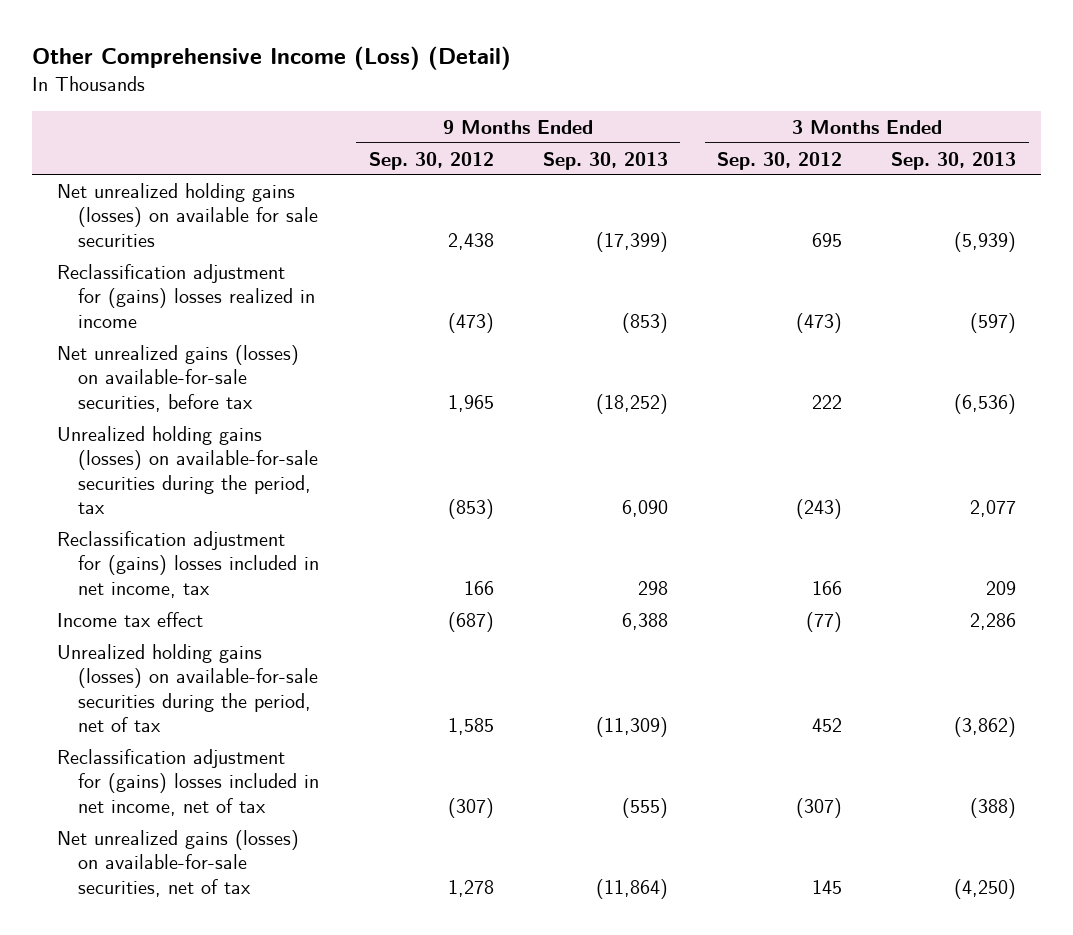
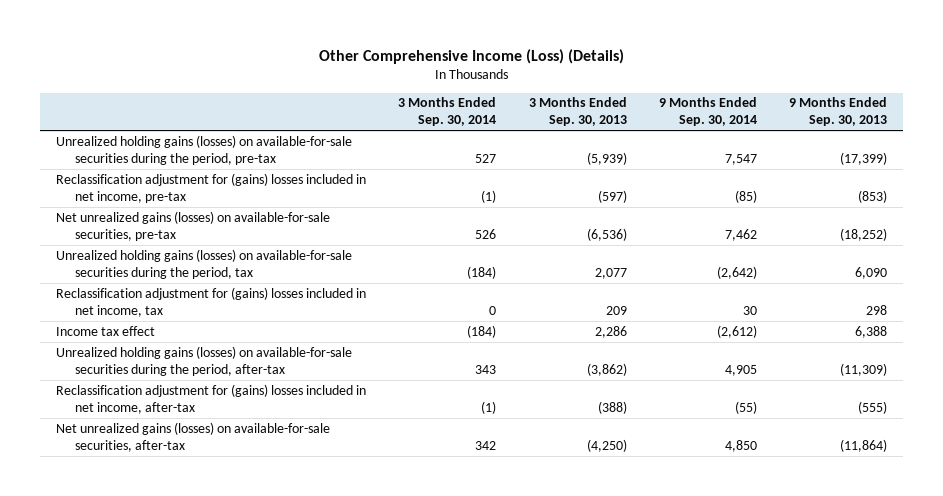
[32,45,512,70] Other Comprehensive Income (Loss) (Detail) -> [318,48,624,64] Other Comprehensive Income (Loss) (Details)
[368,151,494,170] Sep. 30, 2012 -> none
[717,151,843,170] Sep. 30, 2012 -> none
none -> [398,97,497,127] 3 Months Ended Sep. 30, 2014
none -> [658,97,757,127] 9 Months Ended Sep. 30, 2014
[56,182,319,247] Net unrealized holding gains (losses) on available for sale securities -> [55,134,352,165] Unrealized holding gains (losses) on available-for-sale securities during the period, pre-tax
[56,263,316,328] Reclassification adjustment for (gains) losses realized in income -> [55,172,366,203] Reclassification adjustment for (gains) losses included in net income, pre-tax
[56,344,299,412] Net unrealized gains (losses) on available-for-sale securities, before tax -> [55,210,330,241] Net unrealized gains (losses) on available-for-sale securities, pre-tax
[56,643,319,733] Unrealized holding gains (losses) on available-for-sale securities during the period, net of tax -> [55,345,352,376] Unrealized holding gains (losses) on available-for-sale securities during the period, after-tax
[56,748,320,816] Reclassification adjustment for (gains) losses included in net income, net of tax -> [55,383,366,414] Reclassification adjustment for (gains) losses included in net income, after-tax
[56,829,299,897] Net unrealized gains (losses) on available-for-sale securities, net of tax -> [55,421,330,452] Net unrealized gains (losses) on available-for-sale securities, after-tax

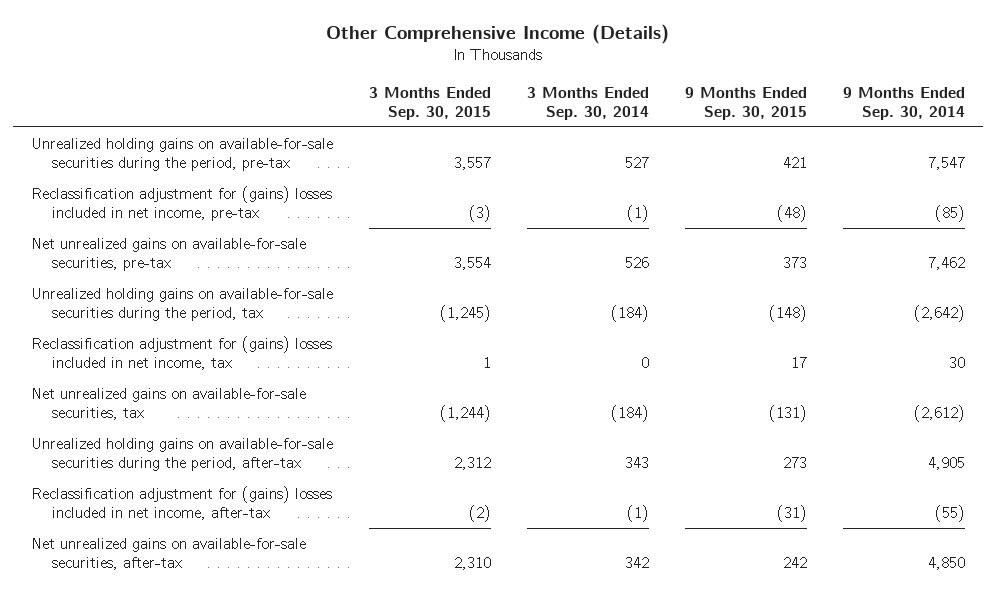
[318,48,624,64] Other Comprehensive Income (Loss) (Details) -> [326,23,670,44] Other Comprehensive Income (Details)
[528,97,627,127] 3 Months Ended Sep. 30, 2013 -> none
[789,97,888,127] 9 Months Ended Sep. 30, 2013 -> none
none -> [369,86,492,120] 3 Months Ended Sep. 30, 2015
none -> [685,86,808,120] 9 Months Ended Sep. 30, 2015
[55,134,352,165] Unrealized holding gains (losses) on available-for-sale securities during the period, pre-tax -> [31,138,334,172] Unrealized holding gains on available-for-sale securities during the period, pre-tax
[55,210,330,241] Net unrealized gains (losses) on available-for-sale securities, pre-tax -> [31,238,307,272] Net unrealized gains on available-for-sale securities, pre-tax
[55,248,352,279] Unrealized holding gains (losses) on available-for-sale securities during the period, tax -> [31,288,334,322] Unrealized holding gains on available-for-sale securities during the period, tax
[55,325,155,336] Income tax effect -> [31,388,307,421] Net unrealized gains on available-for-sale securities, tax
[55,345,352,376] Unrealized holding gains (losses) on available-for-sale securities during the period, after-tax -> [31,438,334,472] Unrealized holding gains on available-for-sale securities during the period, after-tax
[55,421,330,452] Net unrealized gains (losses) on available-for-sale securities, after-tax -> [31,538,307,571] Net unrealized gains on available-for-sale securities, after-tax

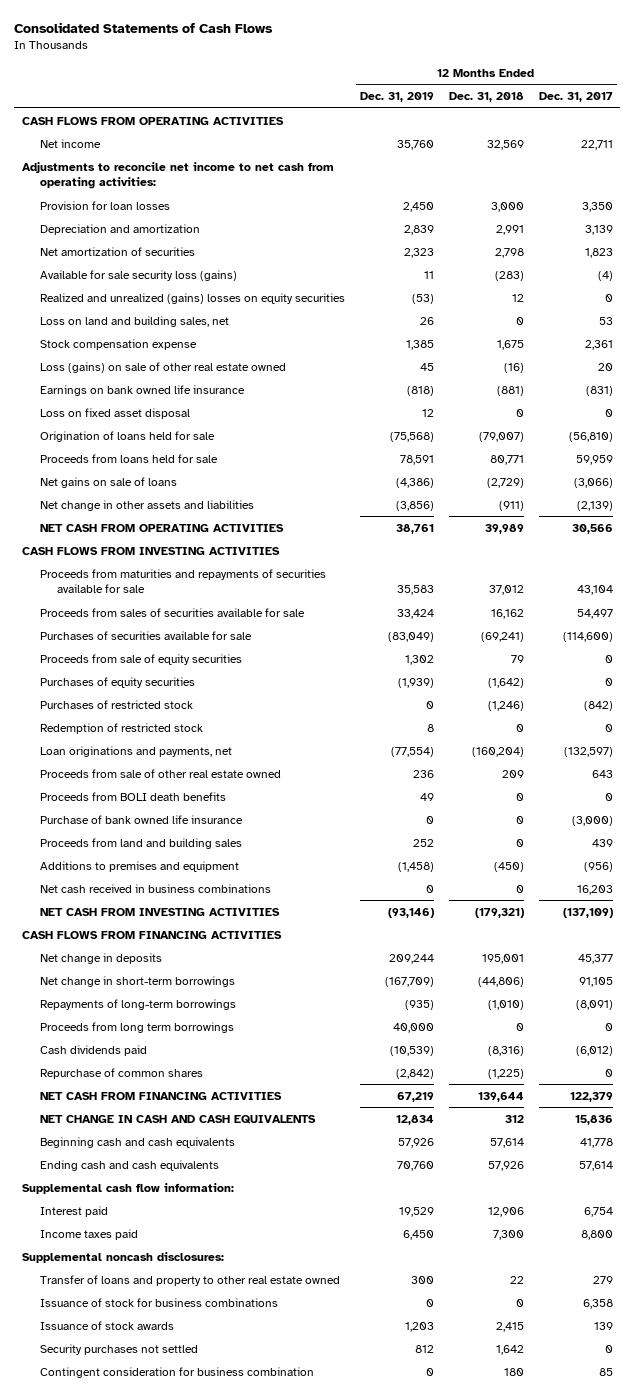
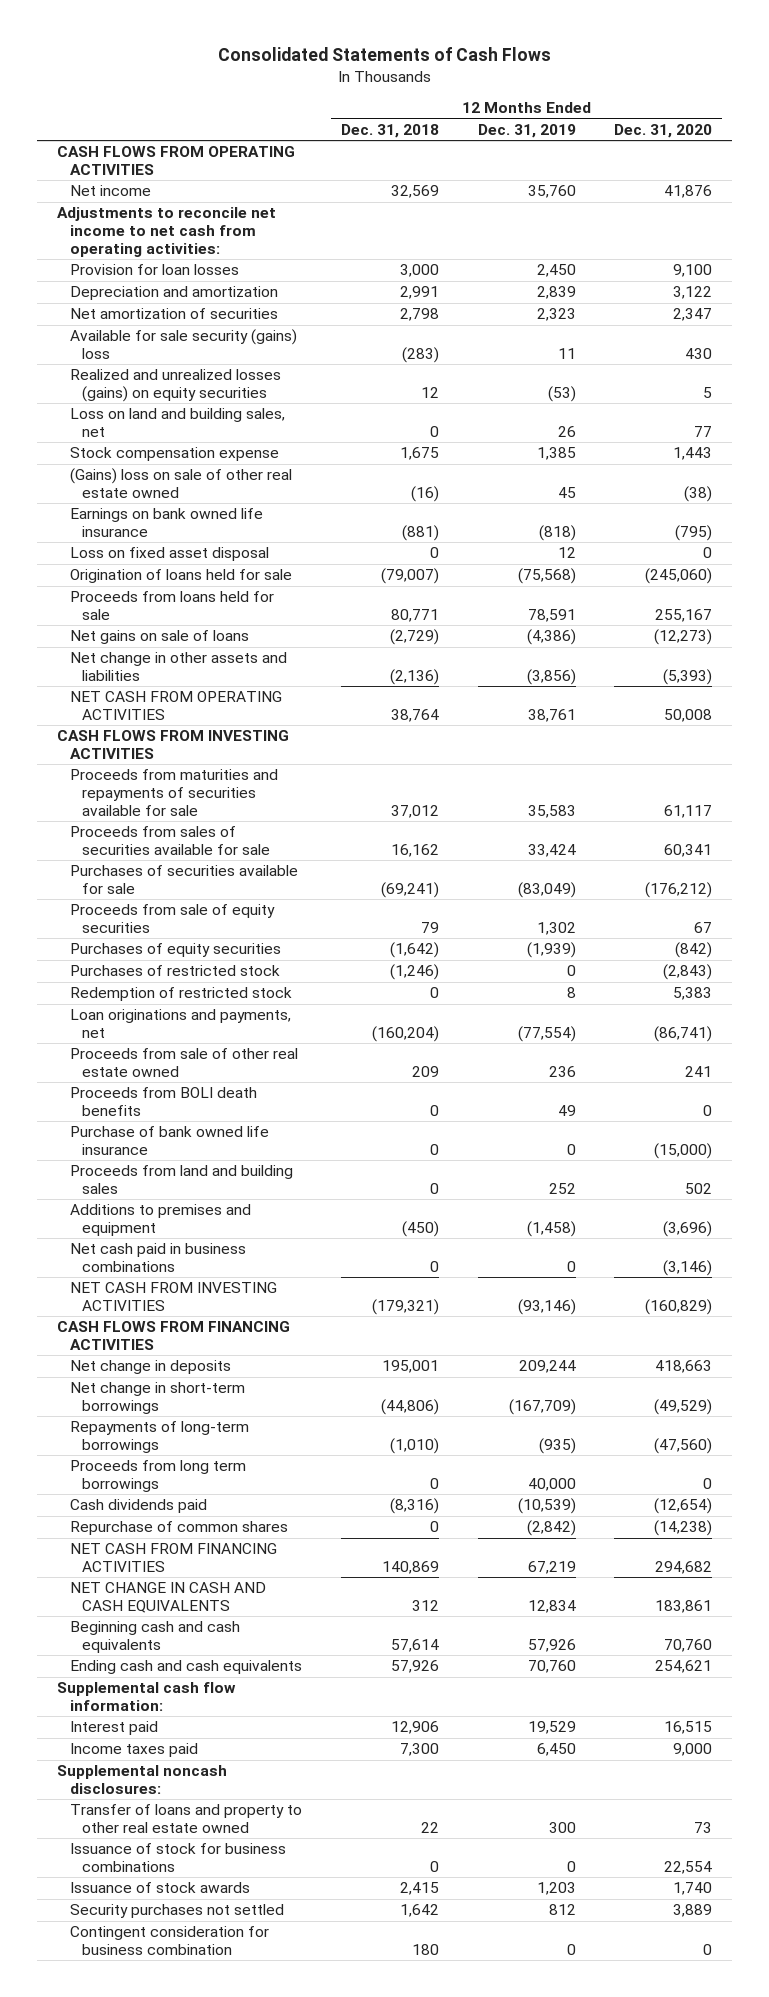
[538,92,613,103] Dec. 31, 2017 -> none
none -> [614,123,713,138] Dec. 31, 2020
[39,269,237,281] Available for sale security loss (gains) -> [69,329,297,359] Available for sale security (gains) loss
[39,292,345,304] Realized and unrealized (gains) losses on equity securities -> [69,369,281,402] Realized and unrealized losses (gains) on equity securities
[39,361,286,373] Loss (gains) on sale of other real estate owned -> [69,468,292,498] (Gains) loss on sale of other real estate owned
[498,500,524,511] (911) -> [389,668,439,685] (2,136)
[484,523,524,534] 39,989 -> [390,708,439,722] 38,764
[39,883,271,893] Net cash received in business combinations -> [69,1243,246,1272] Net cash paid in business combinations
[487,1068,524,1079] (1,225) -> [429,1521,439,1533] 0
[477,1091,524,1102] 139,644 -> [381,1560,439,1574] 140,869

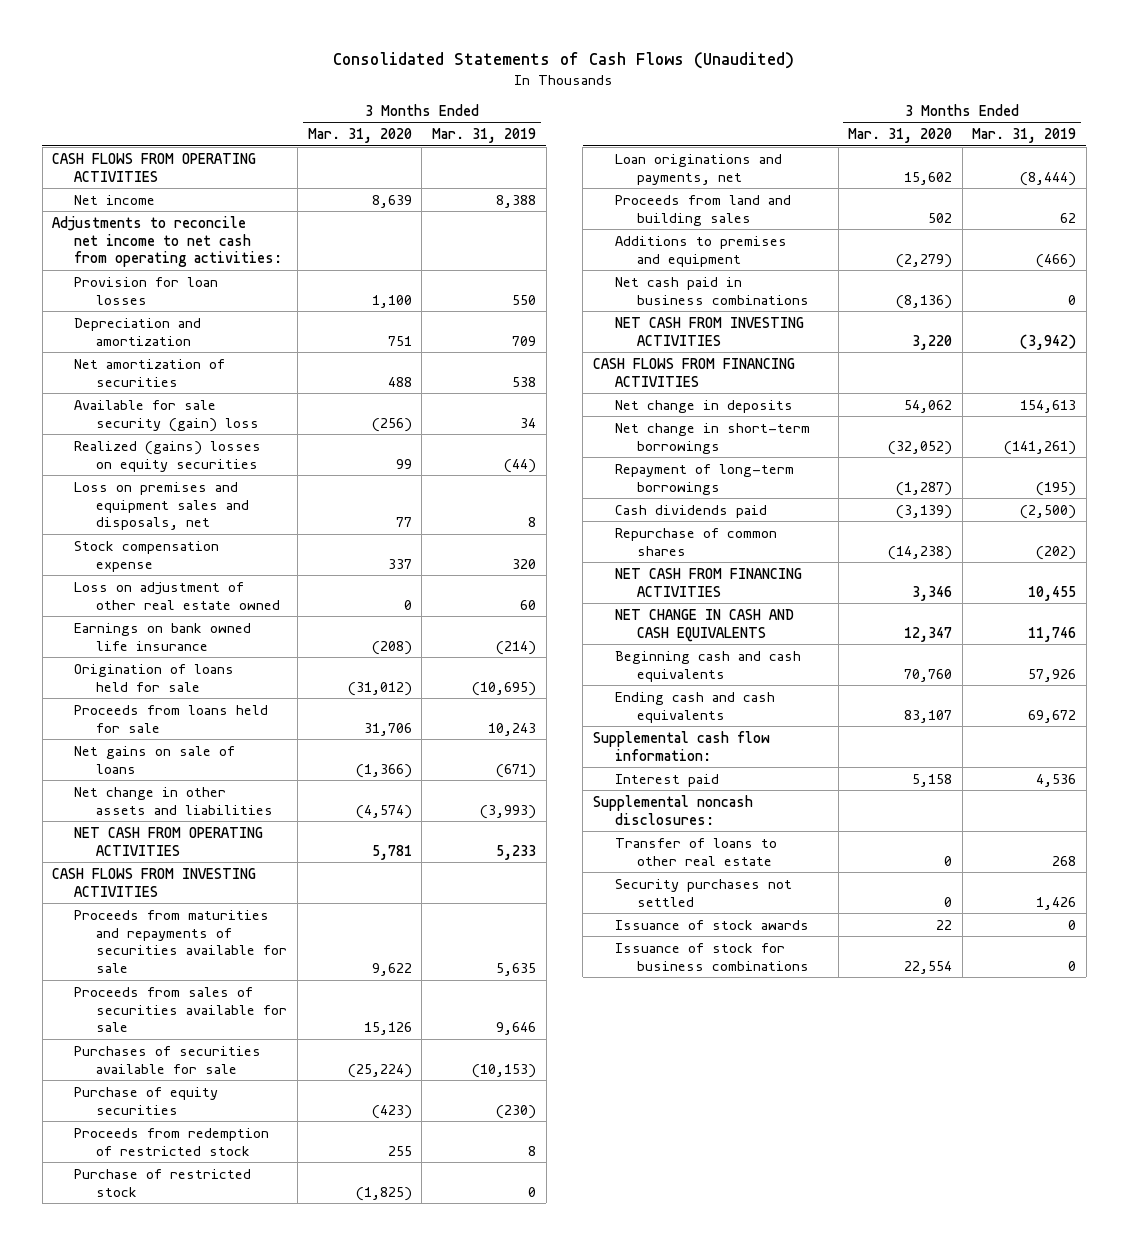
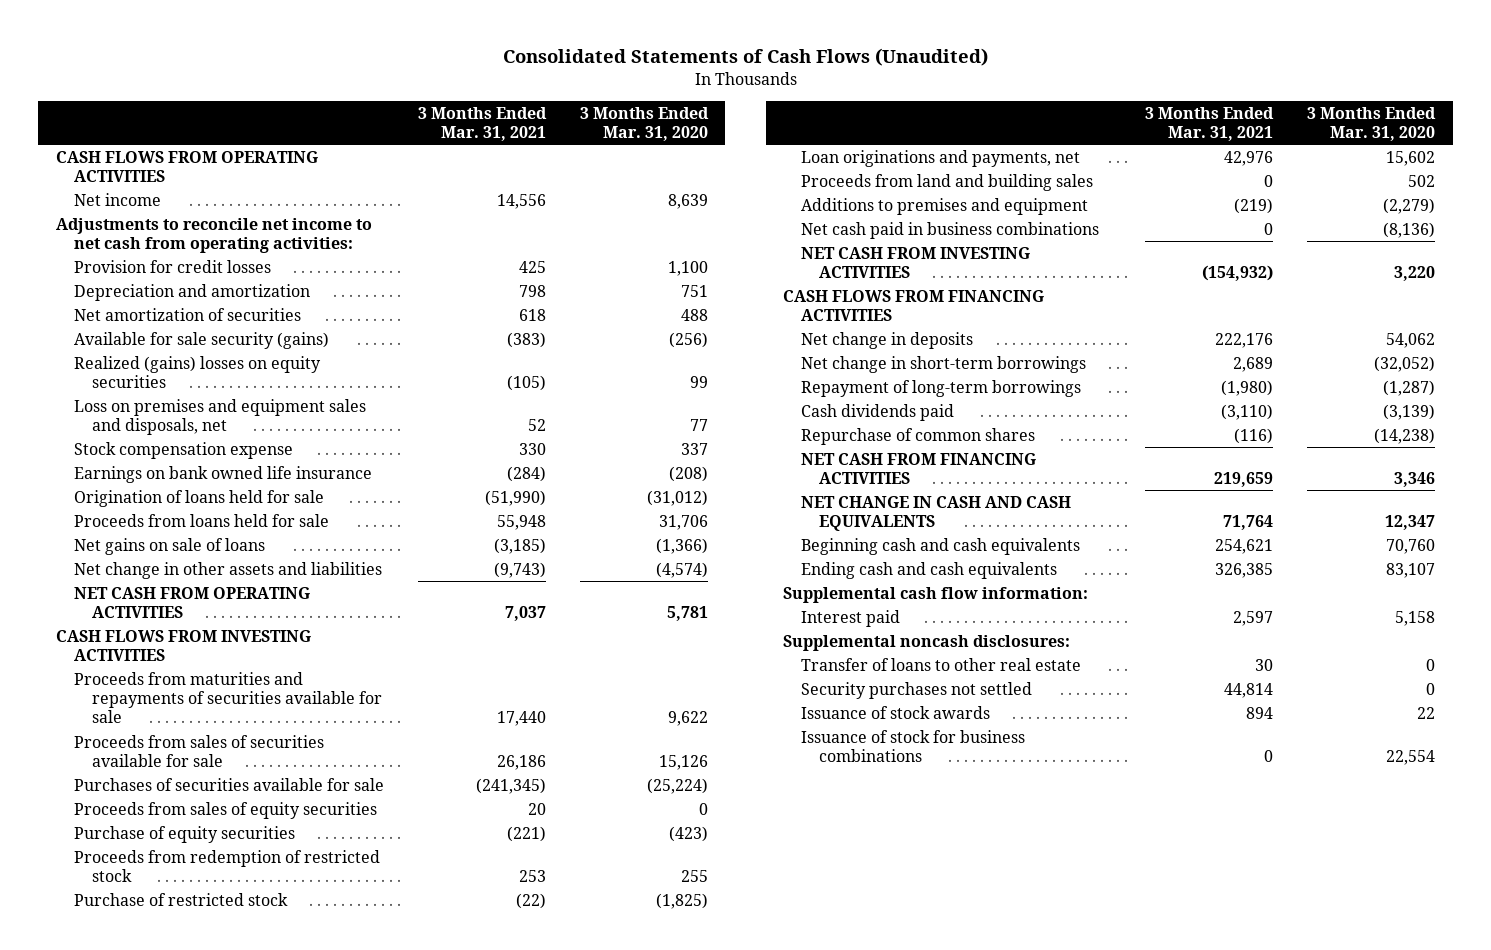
[431,128,536,144] Mar. 31, 2019 -> none
none -> [418,106,548,142] 3 Months Ended Mar. 31, 2021
[74,276,219,305] Provision for loan losses -> [73,259,271,273] Provision for credit losses
[74,399,260,432] Available for sale security (gain) loss -> [73,331,329,349] Available for sale security (gains)
[74,581,281,610] Loss on adjustment of other real estate owned -> none
none -> [73,801,377,819] Proceeds from sales of equity securities

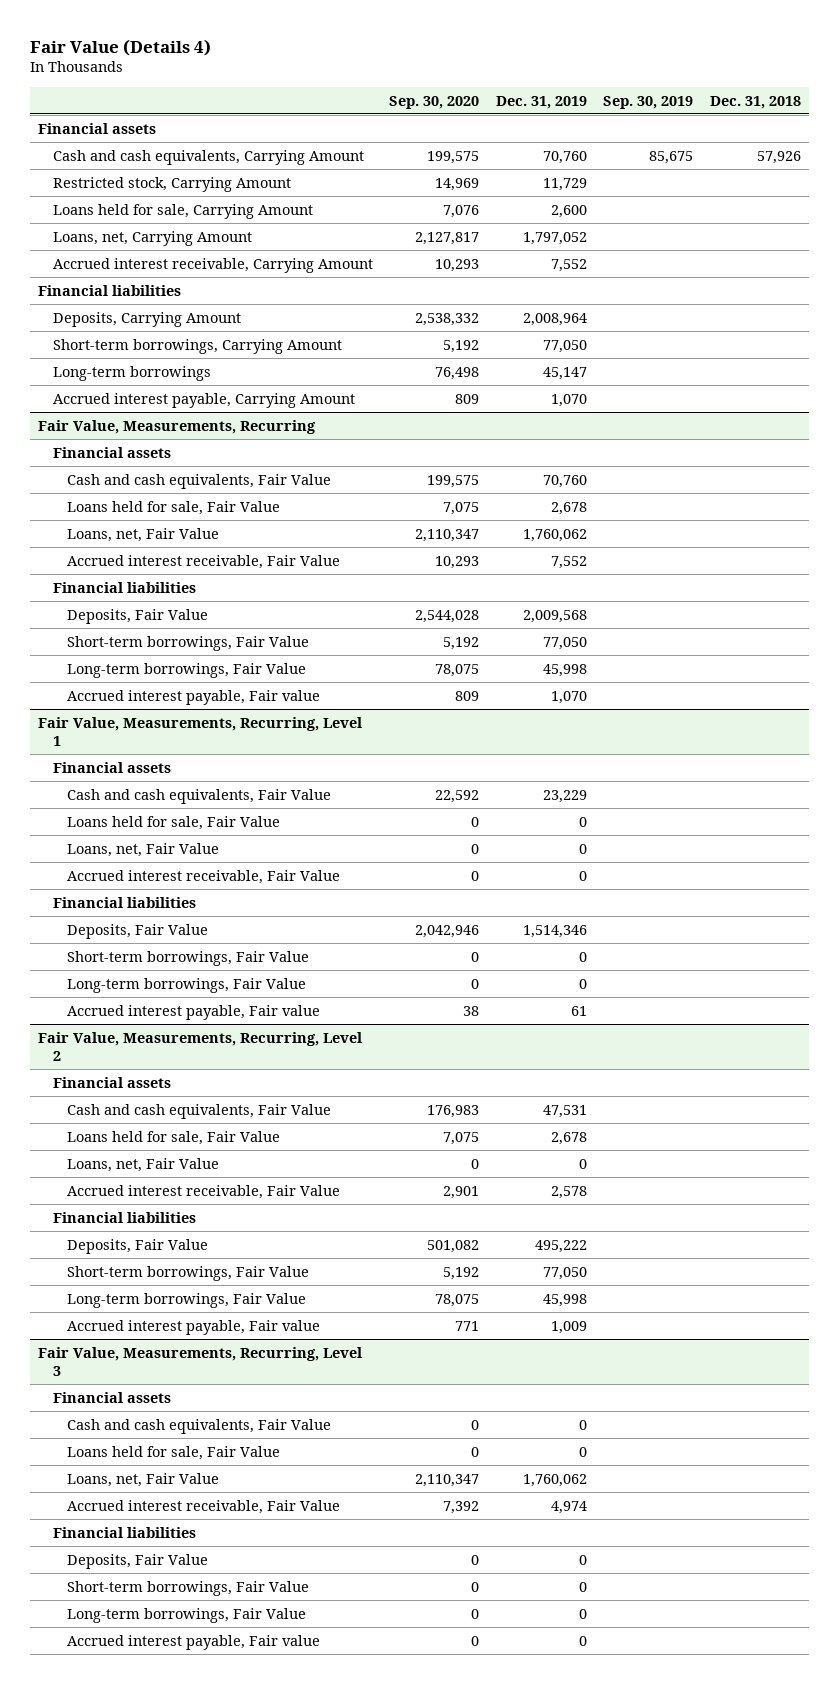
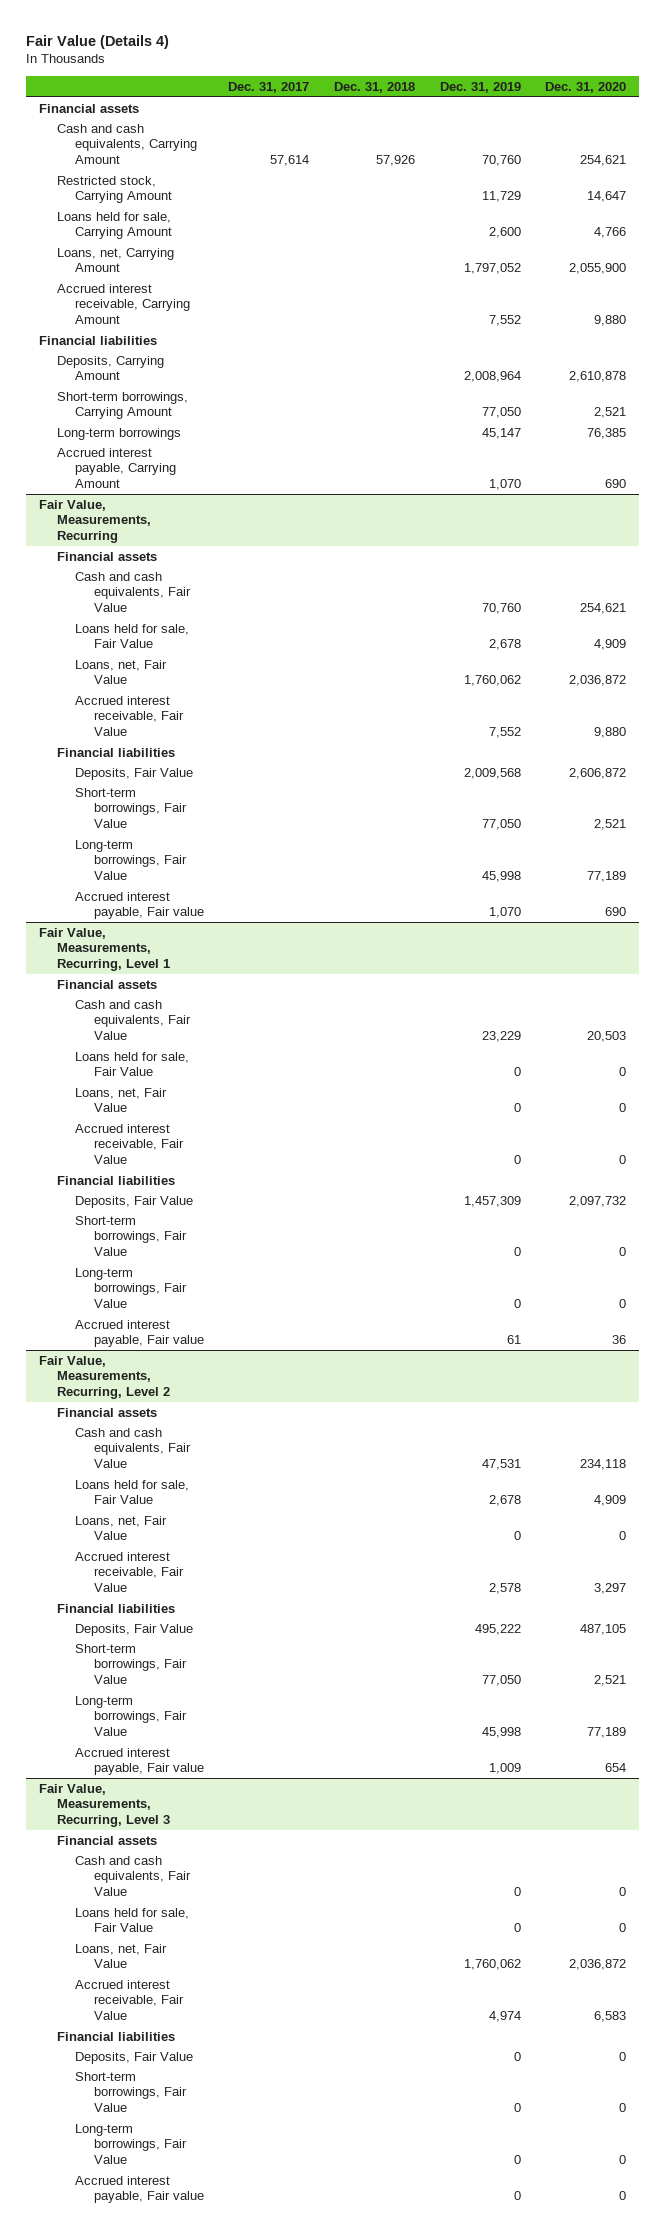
[389,95,480,109] Sep. 30, 2020 -> none
[603,95,694,109] Sep. 30, 2019 -> none
none -> [228,81,310,93] Dec. 31, 2017
none -> [545,81,627,93] Dec. 31, 2020
[522,924,587,938] 1,514,346 -> [463,1195,521,1207] 1,457,309

